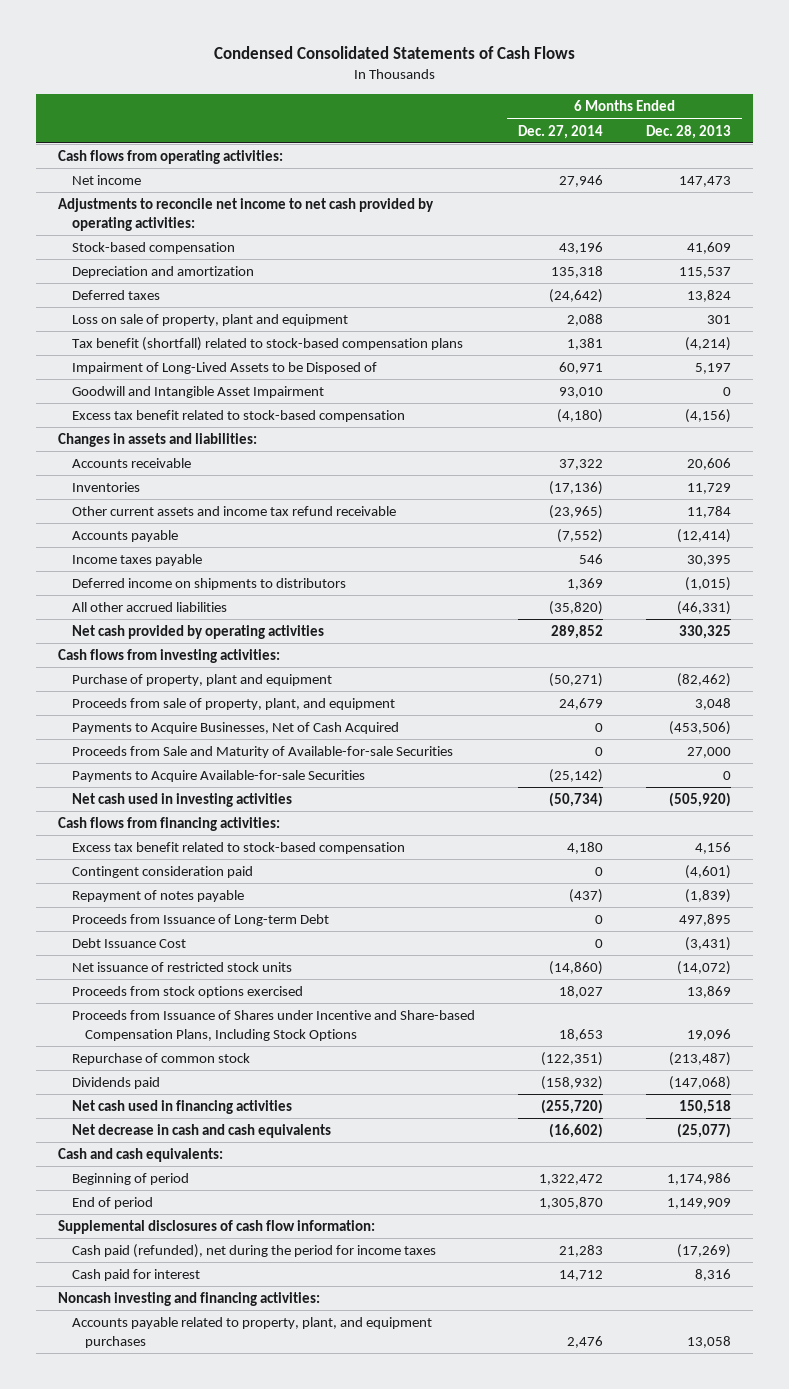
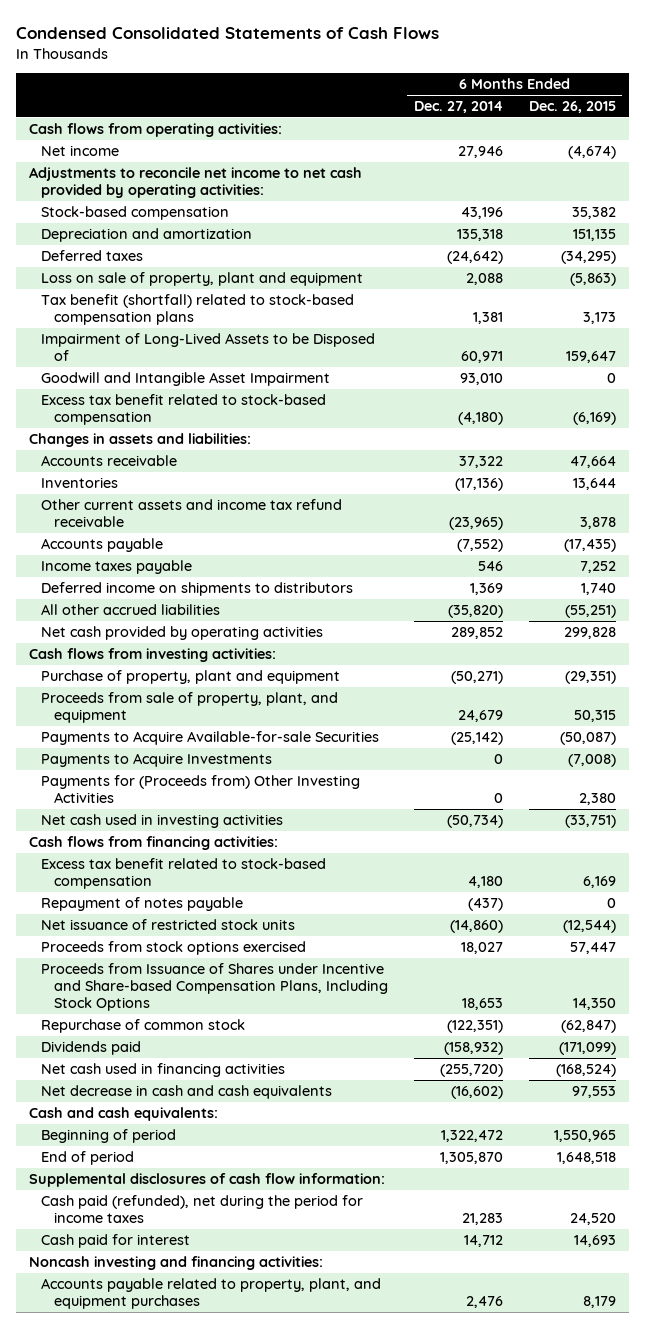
[646,124,732,139] Dec. 28, 2013 -> none
none -> [528,101,616,114] Dec. 26, 2015
[71,721,399,734] Payments to Acquire Businesses, Net of Cash Acquired -> none
[71,745,453,758] Proceeds from Sale and Maturity of Available-for-sale Securities -> none
none -> [41,753,273,768] Payments to Acquire Investments
none -> [41,775,361,804] Payments for (Proceeds from) Other Investing Activities
[71,865,253,878] Contingent consideration paid -> none
[71,913,329,926] Proceeds from Issuance of Long-term Debt -> none
[71,937,186,948] Debt Issuance Cost -> none

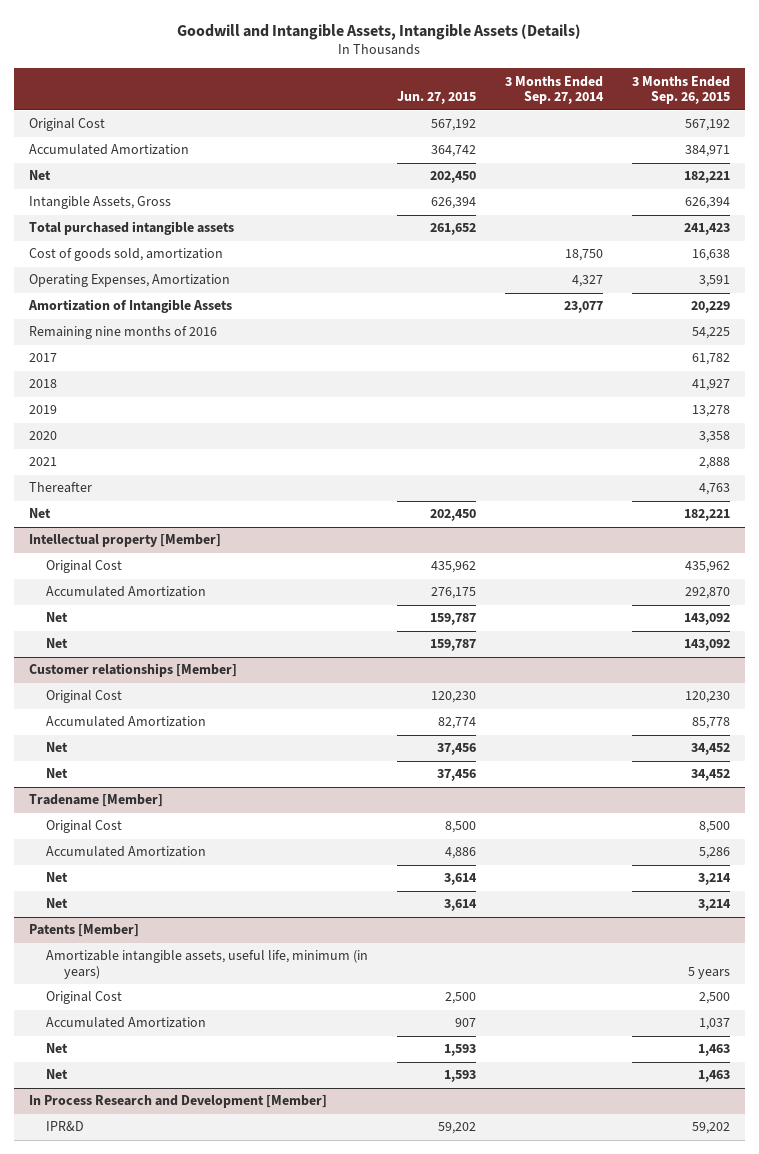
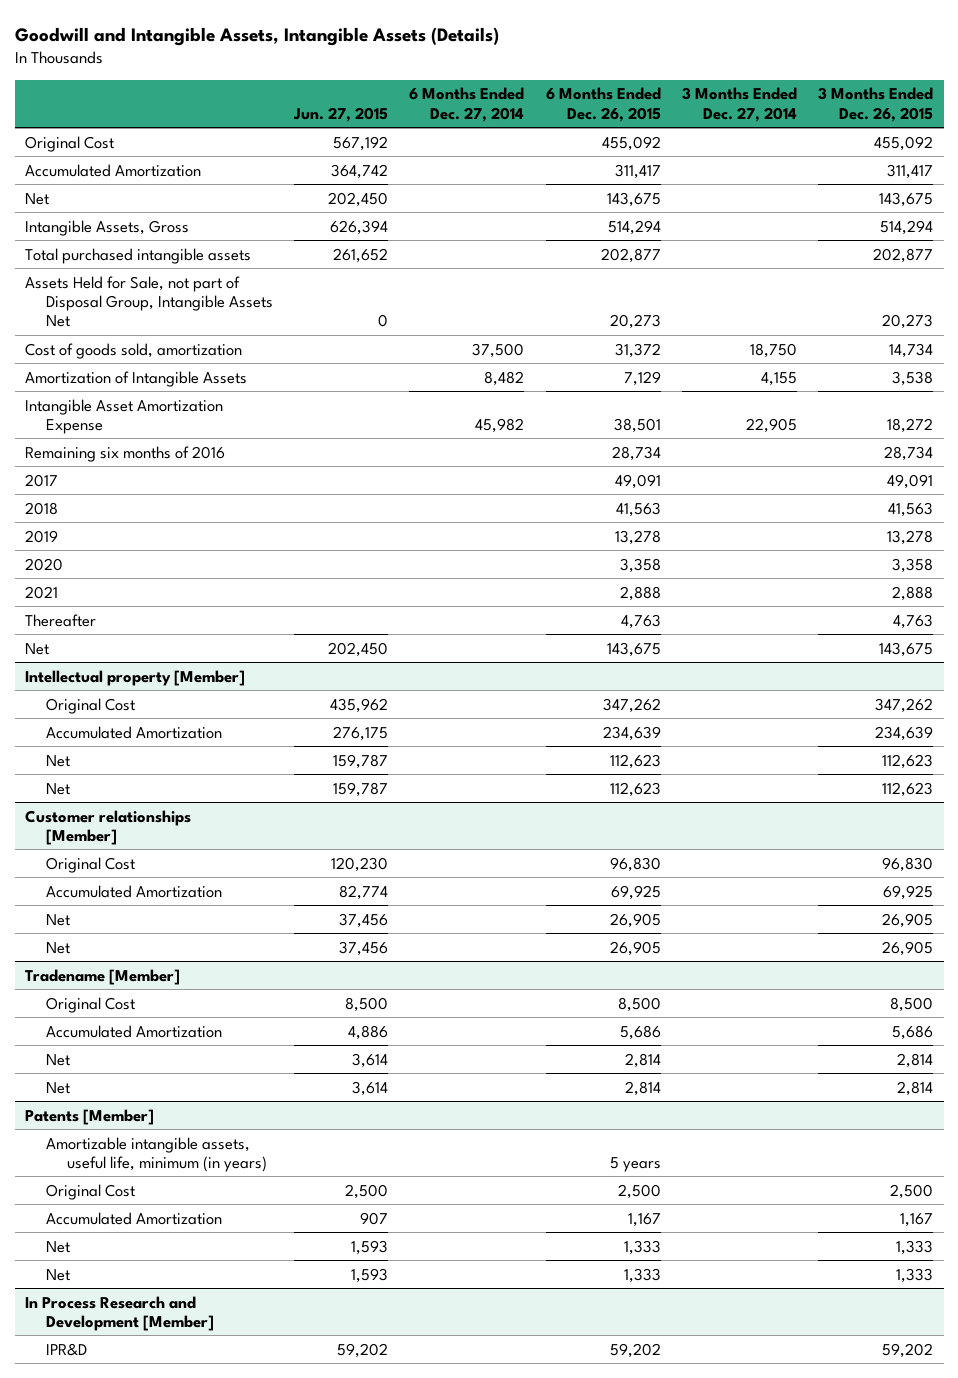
[505,75,605,105] 3 Months Ended Sep. 27, 2014 -> none
[632,75,731,105] 3 Months Ended Sep. 26, 2015 -> none
none -> [409,87,525,122] 6 Months Ended Dec. 27, 2014
none -> [545,87,661,122] 6 Months Ended Dec. 26, 2015
none -> [681,87,797,122] 3 Months Ended Dec. 27, 2014
none -> [818,87,934,122] 3 Months Ended Dec. 26, 2015
none -> [25,275,273,328] Assets Held for Sale, not part of Disposal Group, Intangible Assets Net
[28,274,230,288] Operating Expenses, Amortization -> none
none -> [25,398,224,434] Intangible Asset Amortization Expense
[28,326,217,340] Remaining nine months of 2016 -> [25,445,226,462] Remaining six months of 2016

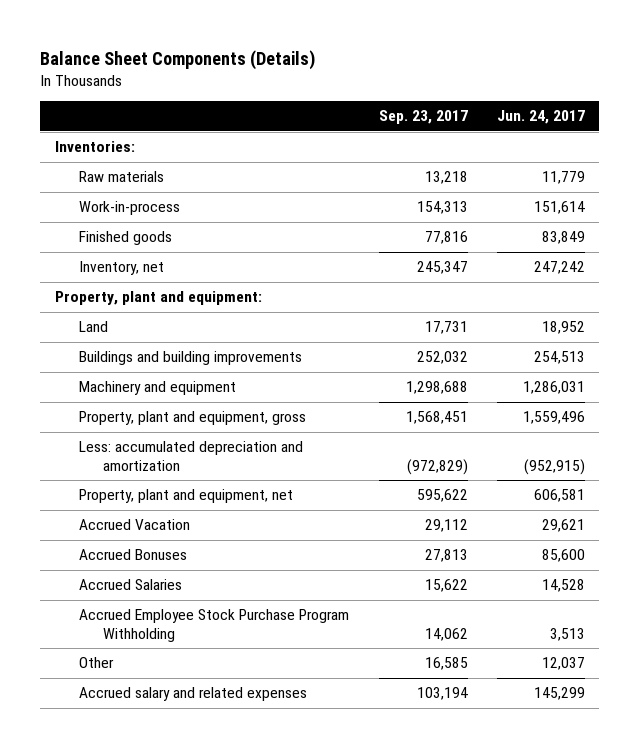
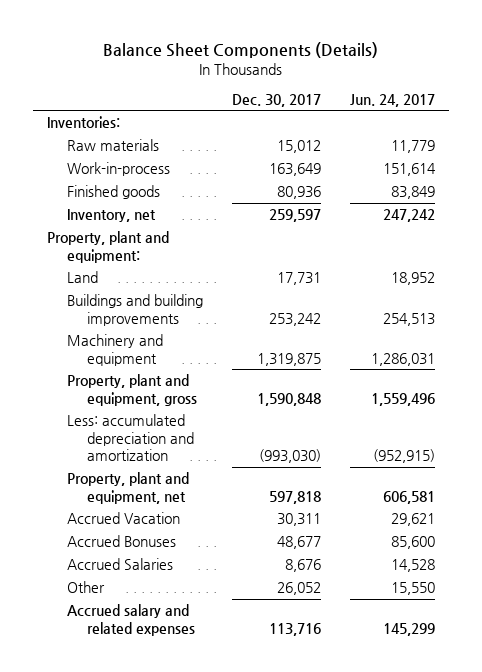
[378,110,468,125] Sep. 23, 2017 -> none
none -> [231,93,321,107] Dec. 30, 2017
[79,609,350,643] Accrued Employee Stock Purchase Program Withholding -> none
[541,657,585,671] 12,037 -> [390,582,435,596] 15,550

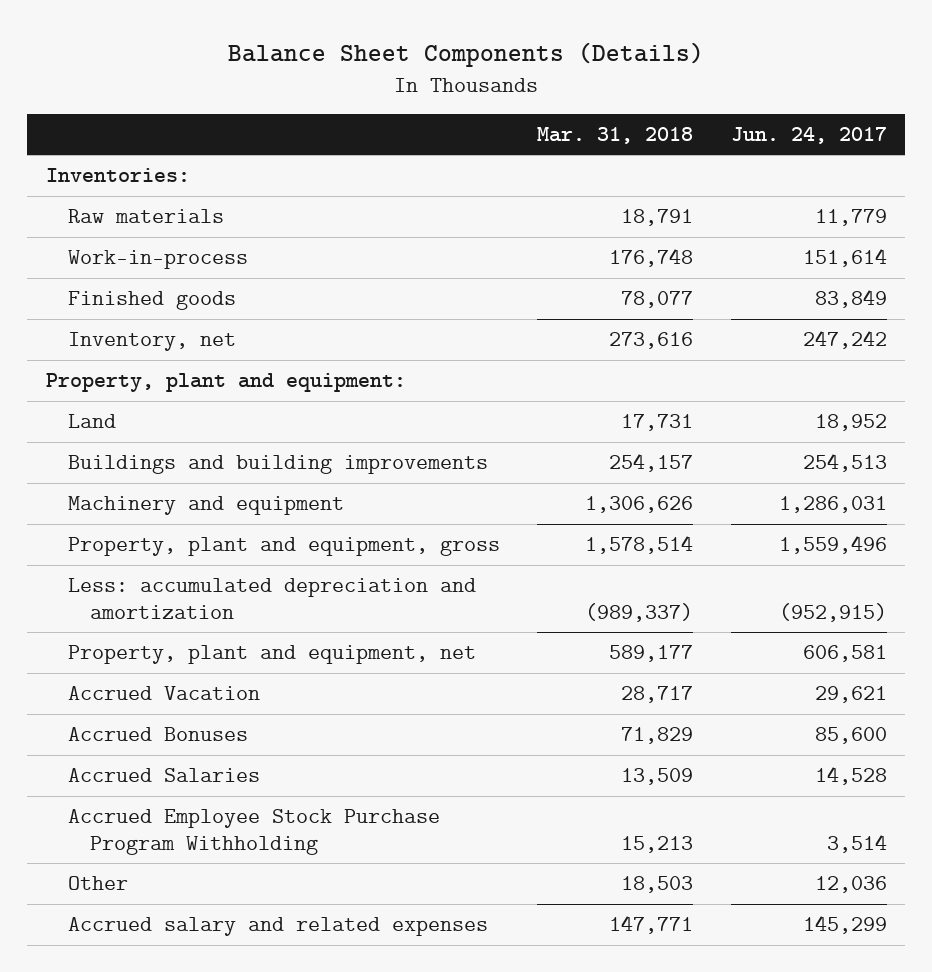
[231,93,321,107] Dec. 30, 2017 -> none
none -> [537,126,694,144] Mar. 31, 2018
none -> [67,809,440,855] Accrued Employee Stock Purchase Program Withholding
[390,582,435,596] 15,550 -> [814,876,887,894] 12,036

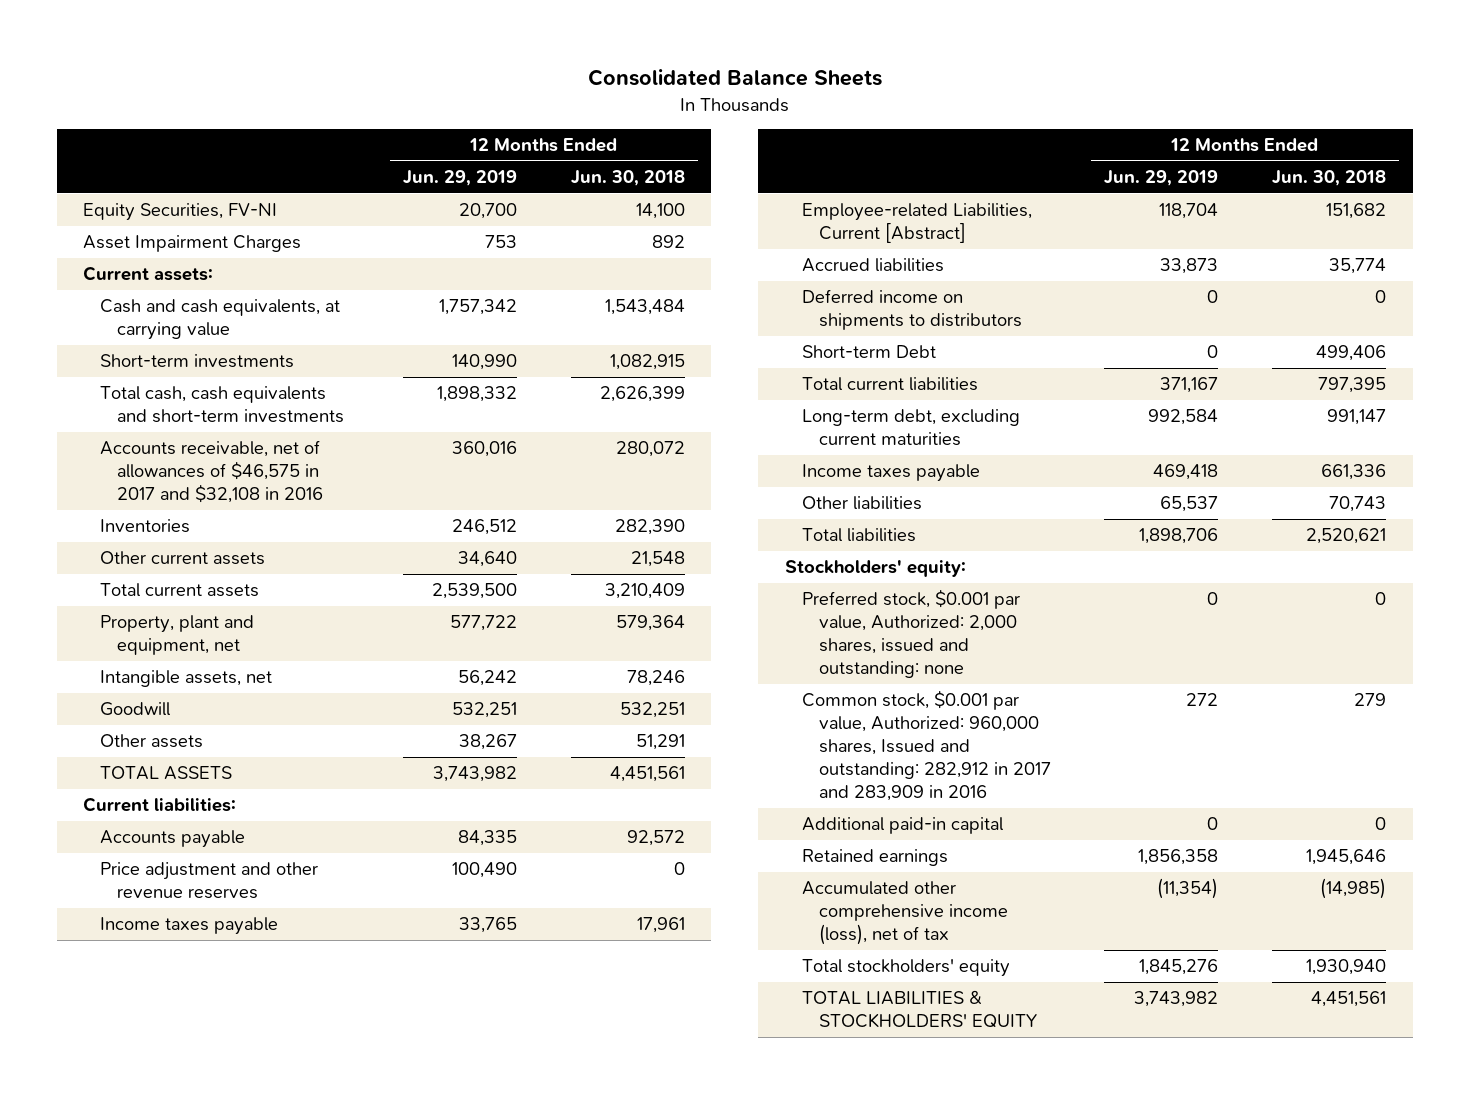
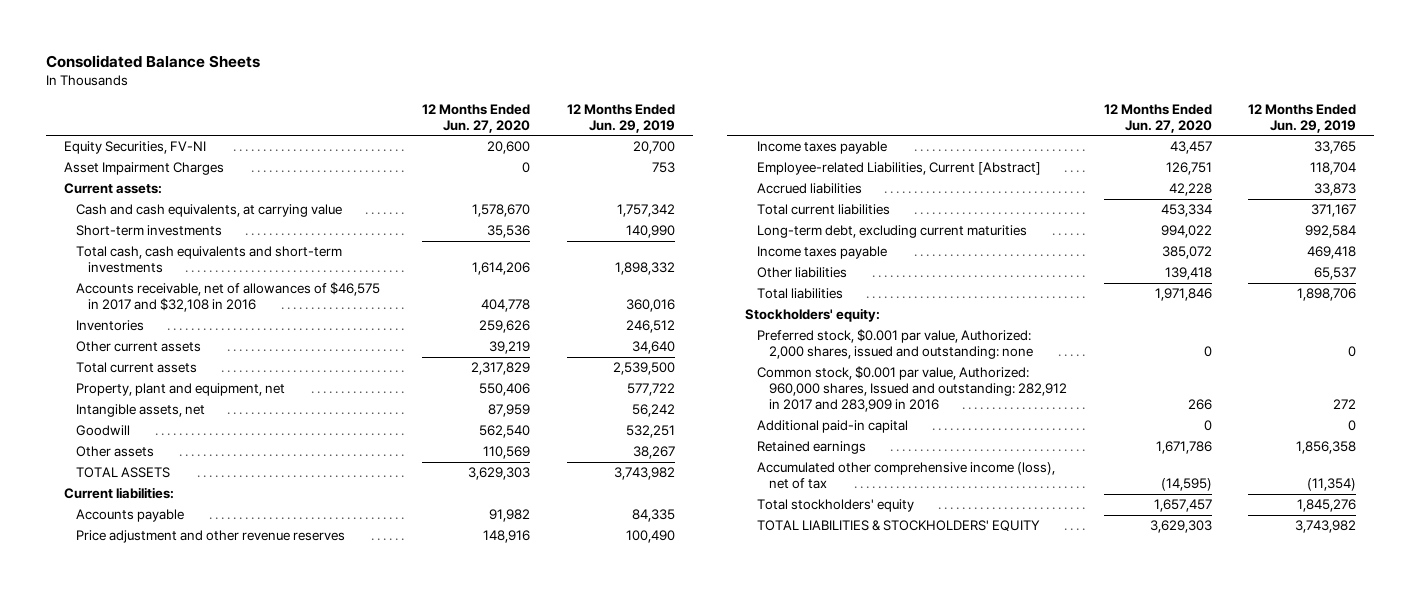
[570,169,685,186] Jun. 30, 2018 -> none
none -> [422,103,531,133] 12 Months Ended Jun. 27, 2020
[801,289,1022,331] Deferred income on shipments to distributors -> none
[801,345,936,359] Short-term Debt -> none

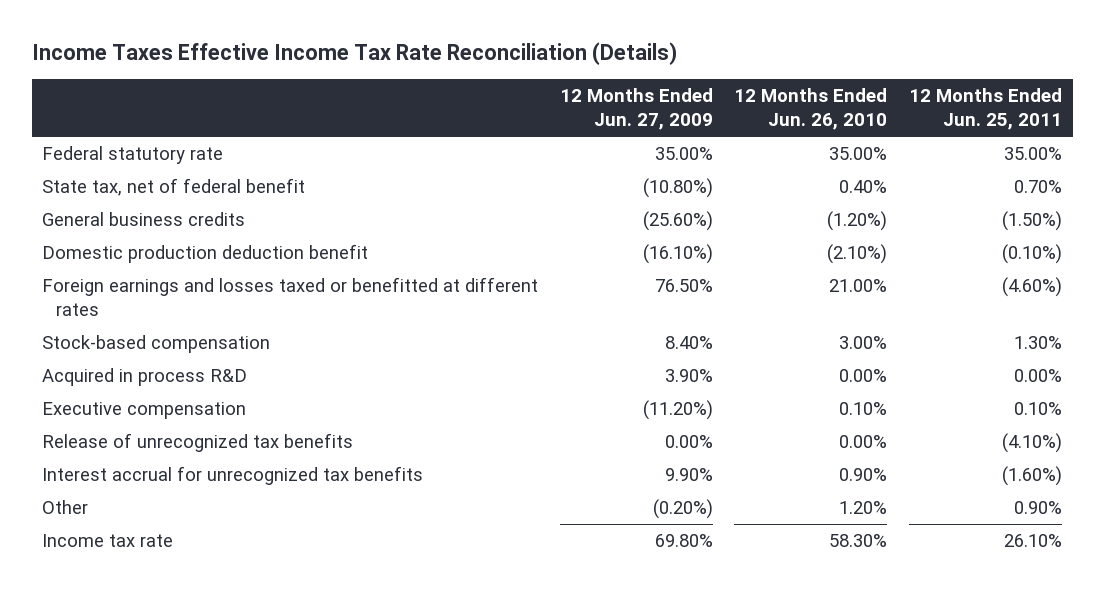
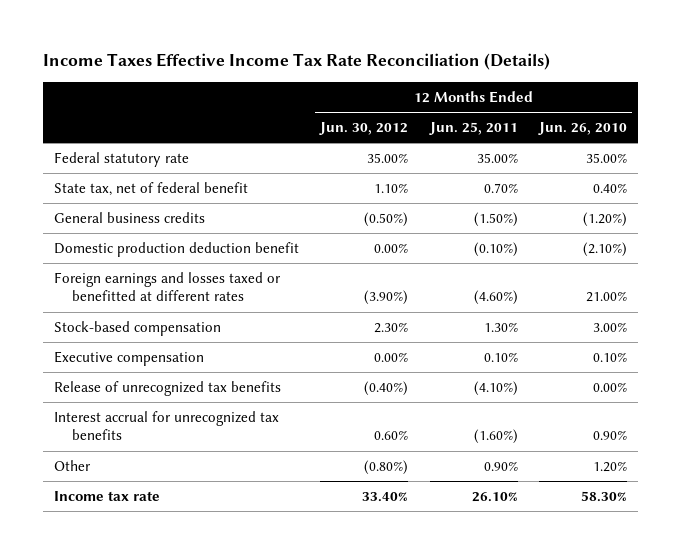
[559,88,713,130] 12 Months Ended Jun. 27, 2009 -> none
none -> [319,122,409,136] Jun. 30, 2012
[42,368,248,387] Acquired in process R&D -> none

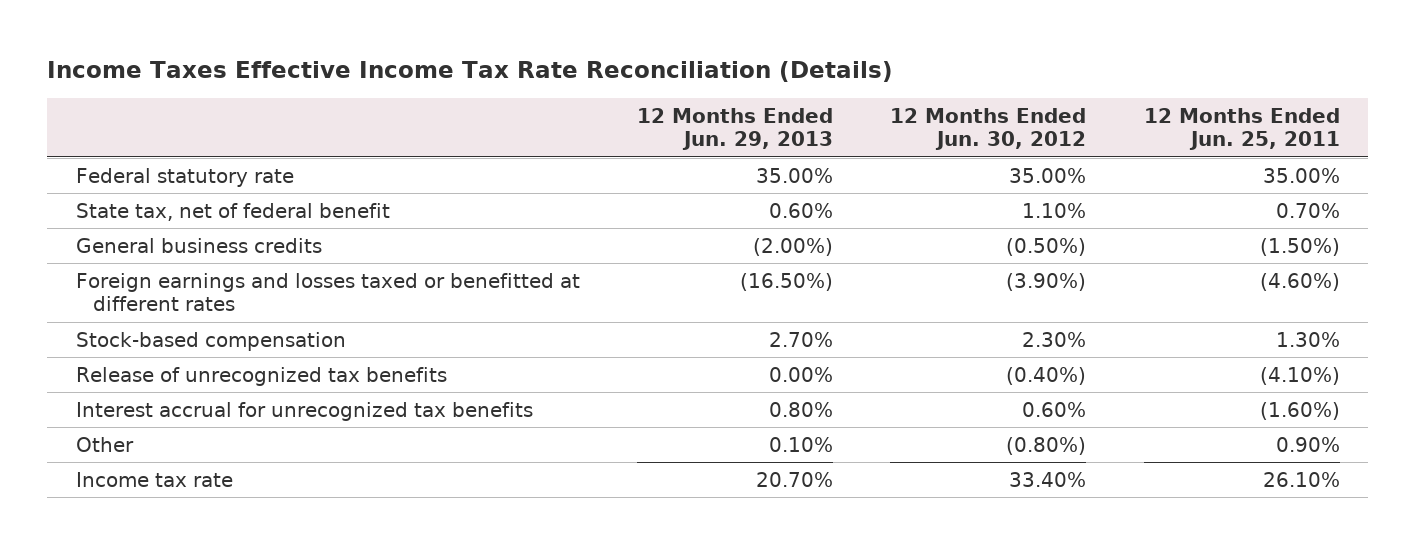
[538,122,628,136] Jun. 26, 2010 -> none
none -> [636,108,833,151] 12 Months Ended Jun. 29, 2013
[53,242,299,258] Domestic production deduction benefit -> none
[53,351,204,367] Executive compensation -> none

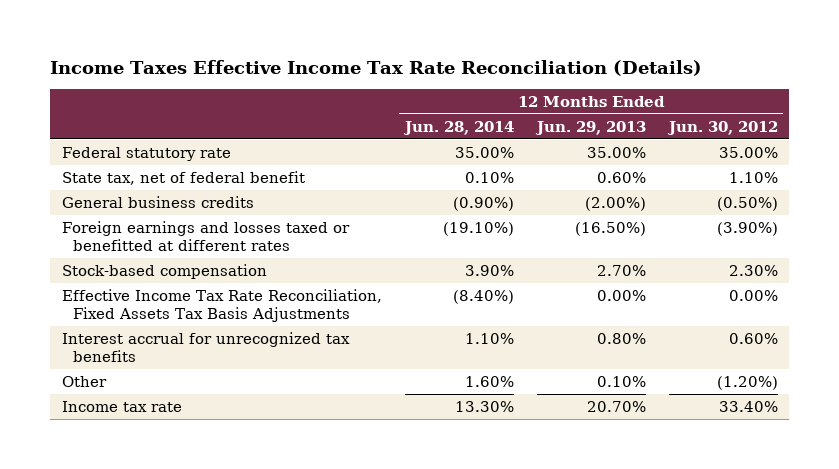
[1143,108,1340,151] 12 Months Ended Jun. 25, 2011 -> none
none -> [402,120,514,135] Jun. 28, 2014
[75,367,447,387] Release of unrecognized tax benefits -> none
none -> [61,288,382,322] Effective Income Tax Rate Reconciliation, Fixed Assets Tax Basis Adjustments
[1006,437,1087,456] (0.80%) -> [716,375,778,390] (1.20%)

